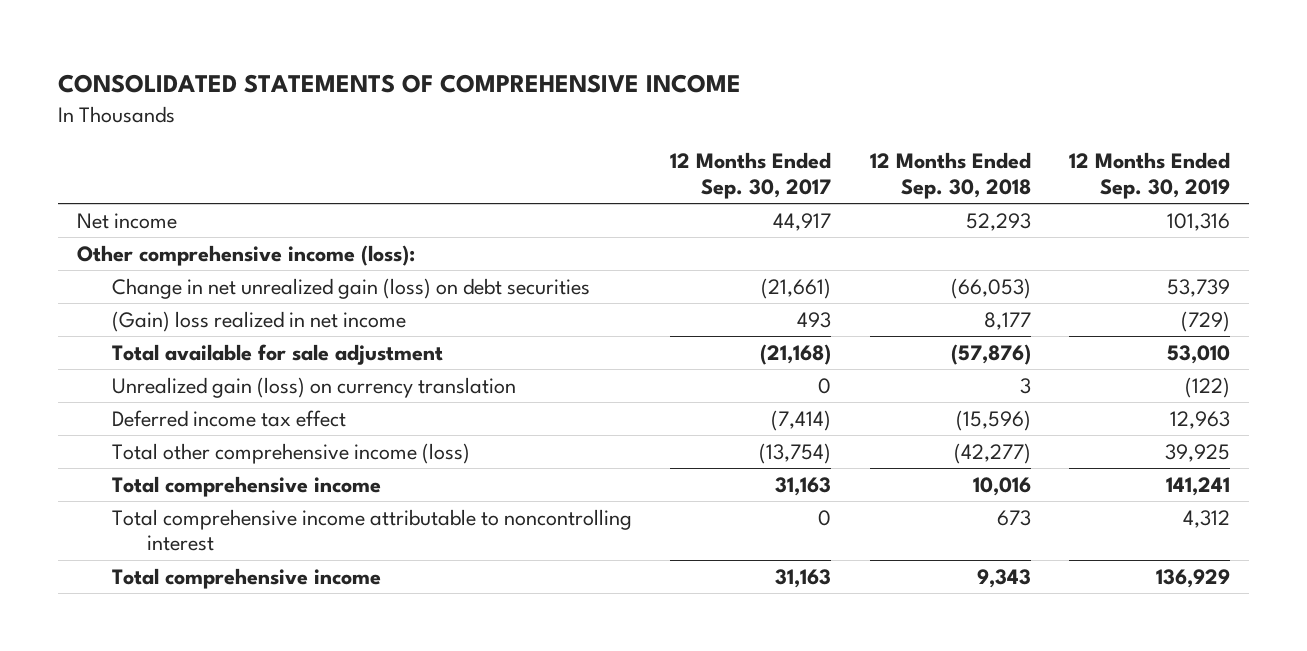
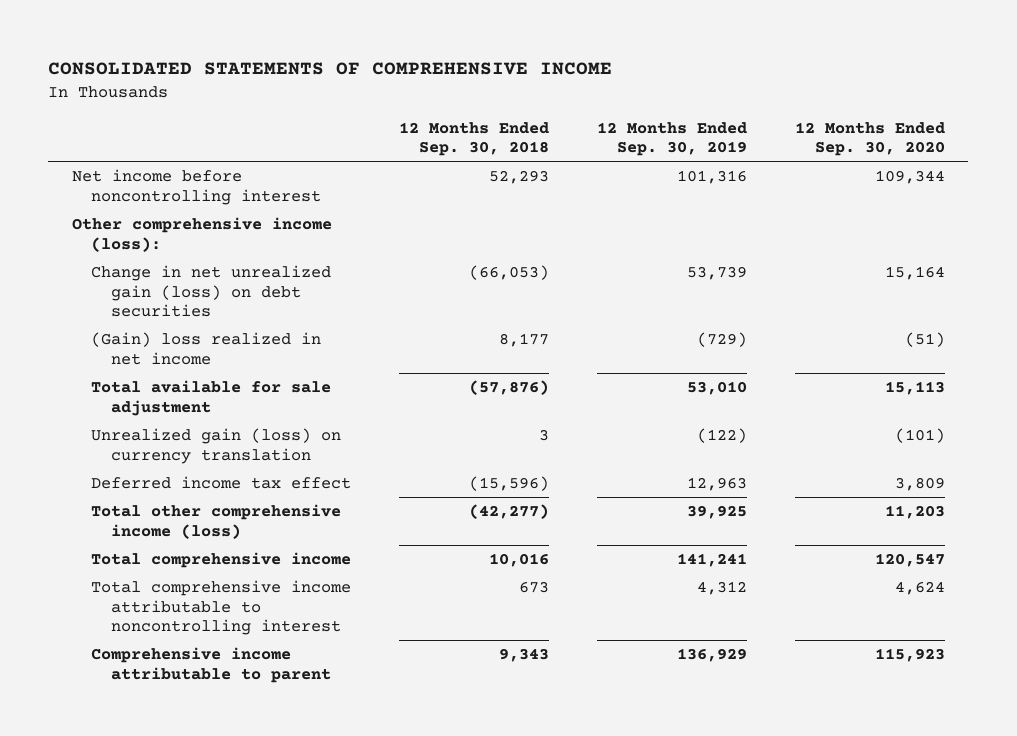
[670,152,832,199] 12 Months Ended Sep. 30, 2017 -> none
none -> [794,121,945,157] 12 Months Ended Sep. 30, 2020
[76,212,177,229] Net income -> [72,168,322,205] Net income before noncontrolling interest
[112,567,382,589] Total comprehensive income -> [91,646,331,683] Comprehensive income attributable to parent

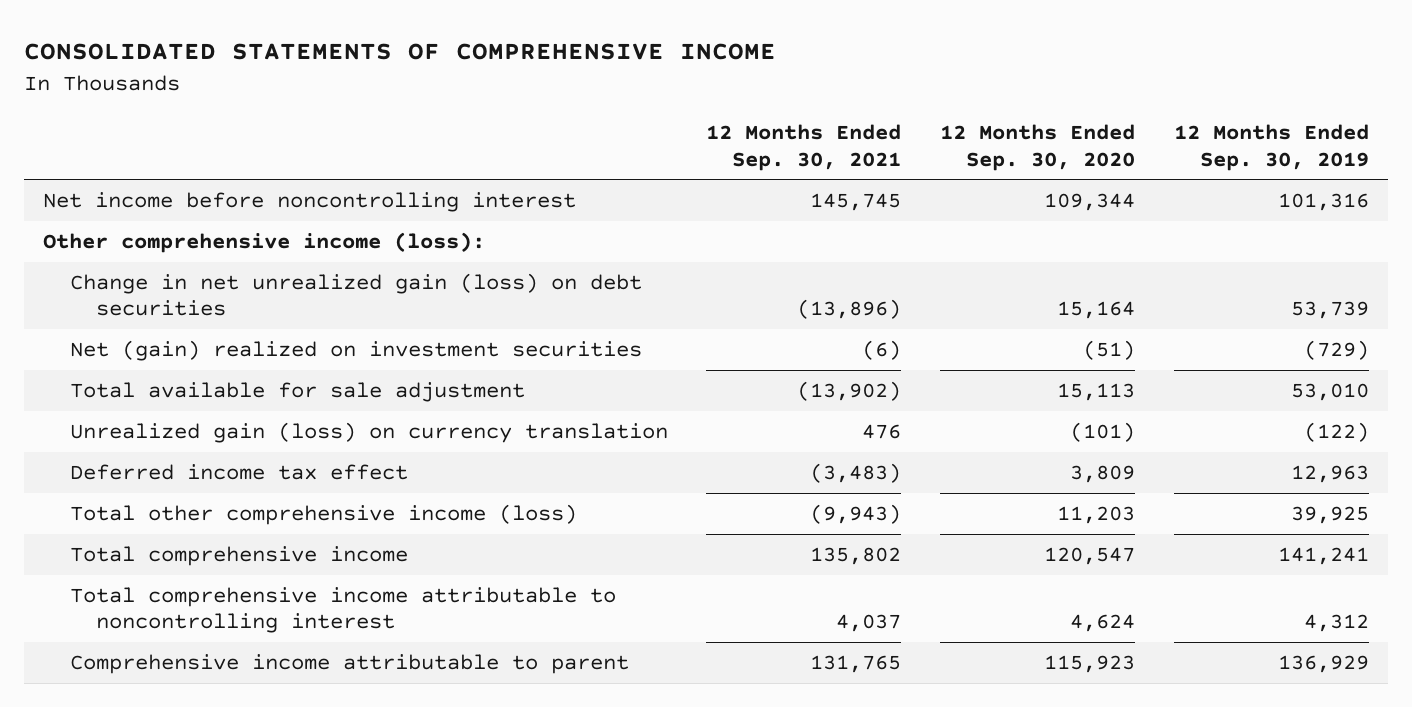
[399,121,550,157] 12 Months Ended Sep. 30, 2018 -> none
none -> [706,124,902,171] 12 Months Ended Sep. 30, 2021
[91,331,322,365] (Gain) loss realized in net income -> [69,340,642,362] Net (gain) realized on investment securities

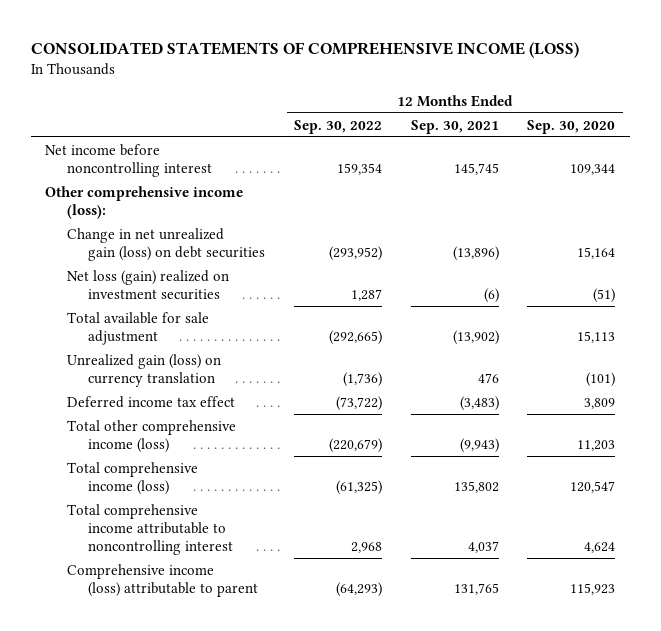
[23,43,776,61] CONSOLIDATED STATEMENTS OF COMPREHENSIVE INCOME -> [31,42,580,59] CONSOLIDATED STATEMENTS OF COMPREHENSIVE INCOME (LOSS)
[1173,124,1369,171] 12 Months Ended Sep. 30, 2019 -> none
none -> [293,119,382,134] Sep. 30, 2022
[69,340,642,362] Net (gain) realized on investment securities -> [66,269,229,301] Net loss (gain) realized on investment securities
[69,546,408,567] Total comprehensive income -> [66,461,198,496] Total comprehensive income (loss)
[69,654,629,675] Comprehensive income attributable to parent -> [66,563,259,598] Comprehensive income (loss) attributable to parent

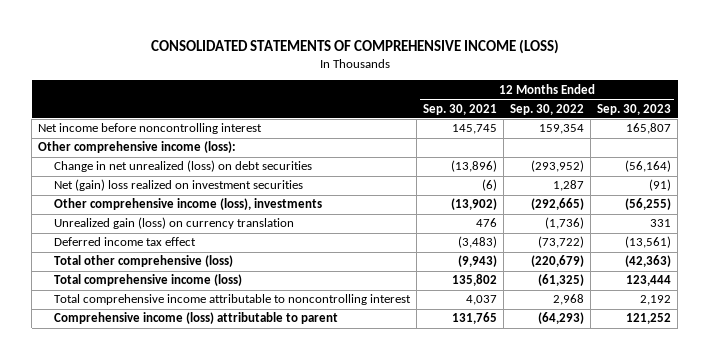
[527,119,616,134] Sep. 30, 2020 -> none
none -> [597,103,672,115] Sep. 30, 2023
[66,227,266,262] Change in net unrealized gain (loss) on debt securities -> [54,160,313,173] Change in net unrealized (loss) on debt securities
[66,269,229,301] Net loss (gain) realized on investment securities -> [54,179,304,192] Net (gain) loss realized on investment securities
[66,311,209,346] Total available for sale adjustment -> [54,198,323,211] Other comprehensive income (loss), investments
[66,419,236,454] Total other comprehensive income (loss) -> [54,255,234,268] Total other comprehensive (loss)

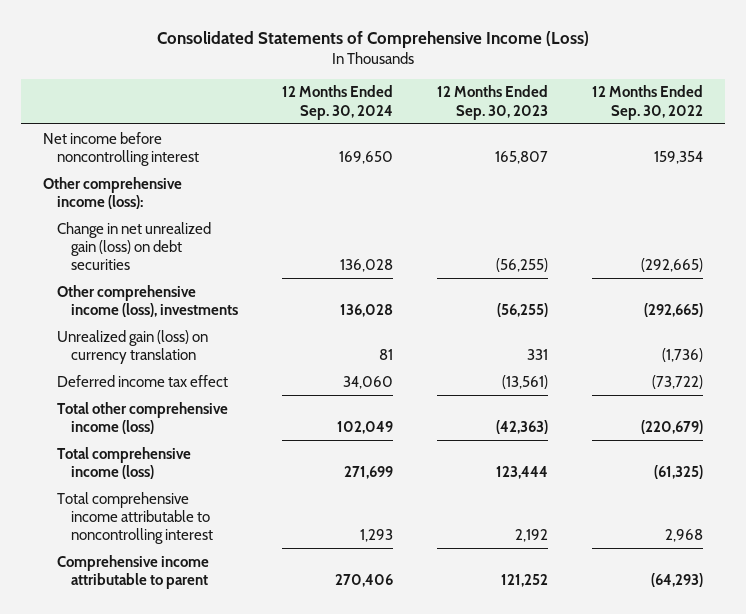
[150,38,559,54] CONSOLIDATED STATEMENTS OF COMPREHENSIVE INCOME (LOSS) -> [156,30,589,48] Consolidated Statements of Comprehensive Income (Loss)
[423,103,498,115] Sep. 30, 2021 -> none
none -> [282,85,394,120] 12 Months Ended Sep. 30, 2024
[54,179,304,192] Net (gain) loss realized on investment securities -> none
[54,160,313,173] Change in net unrealized (loss) on debt securities -> [56,221,211,271] Change in net unrealized gain (loss) on debt securities
[531,160,585,173] (293,952) -> [641,258,704,273] (292,665)
[625,160,672,173] (56,164) -> [496,258,549,273] (56,255)
[54,255,234,268] Total other comprehensive (loss) -> [56,401,228,434] Total other comprehensive income (loss)
[54,312,339,325] Comprehensive income (loss) attributable to parent -> [56,554,209,589] Comprehensive income attributable to parent

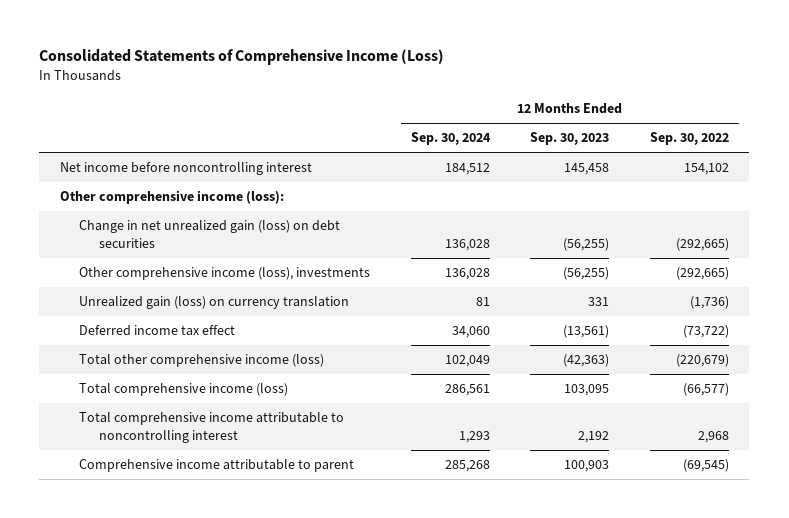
[339,150,394,164] 169,650 -> [444,163,490,176] 184,512
[495,150,549,164] 165,807 -> [564,163,610,176] 145,458
[654,150,704,164] 159,354 -> [684,163,730,176] 154,102
[344,465,394,479] 271,699 -> [444,384,490,397] 286,561
[496,465,549,479] 123,444 -> [564,384,610,397] 103,095
[654,464,704,479] (61,325) -> [683,383,730,397] (66,577)
[335,573,394,587] 270,406 -> [444,460,490,473] 285,268
[501,573,549,587] 121,252 -> [564,460,610,473] 100,903
[651,572,704,587] (64,293) -> [683,459,730,473] (69,545)

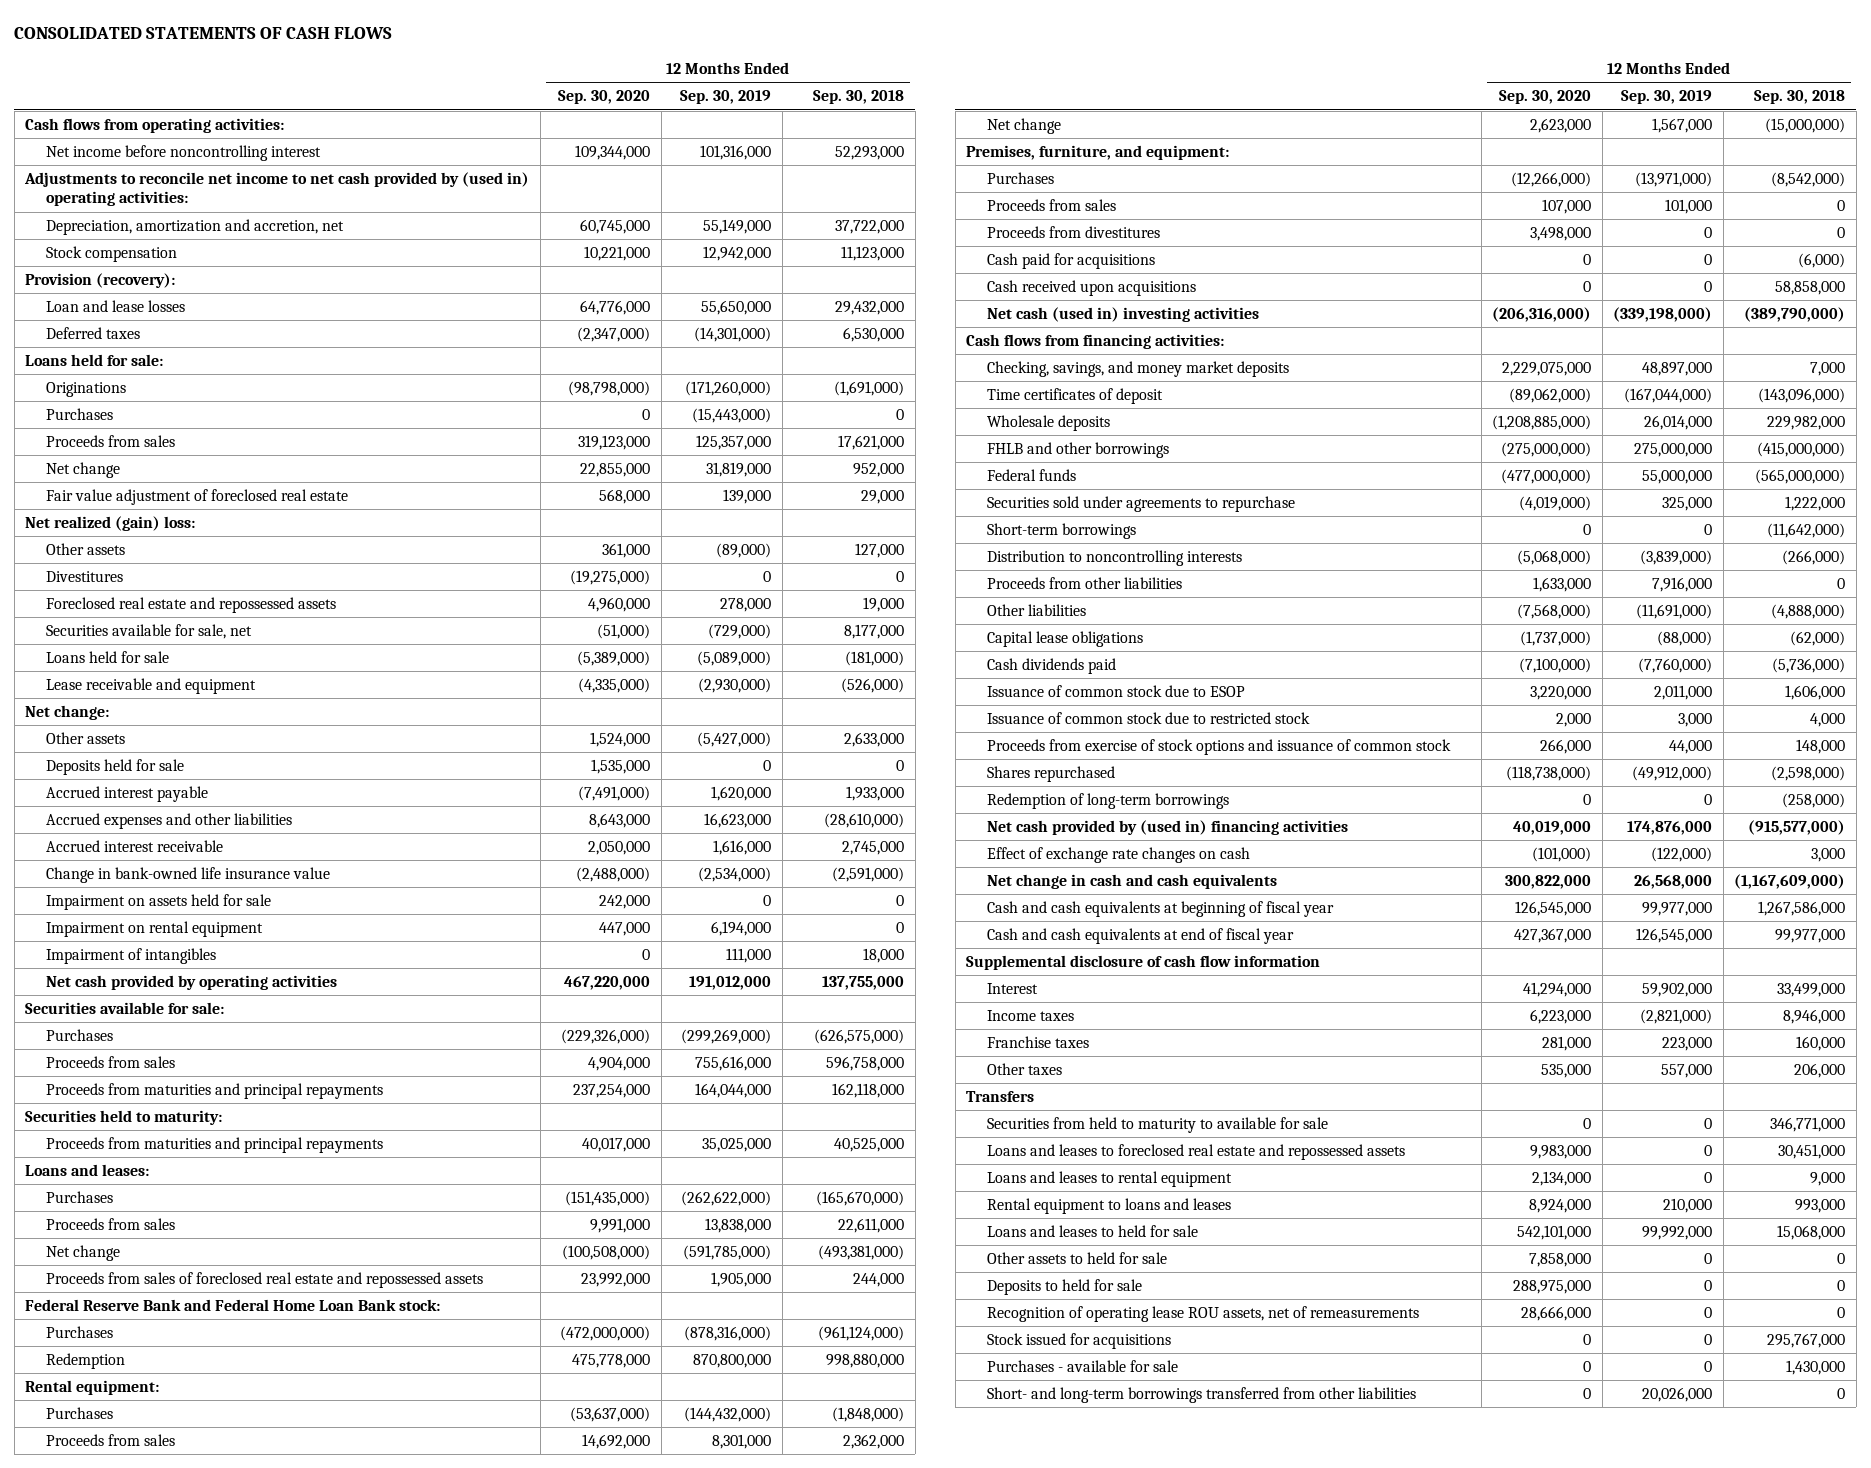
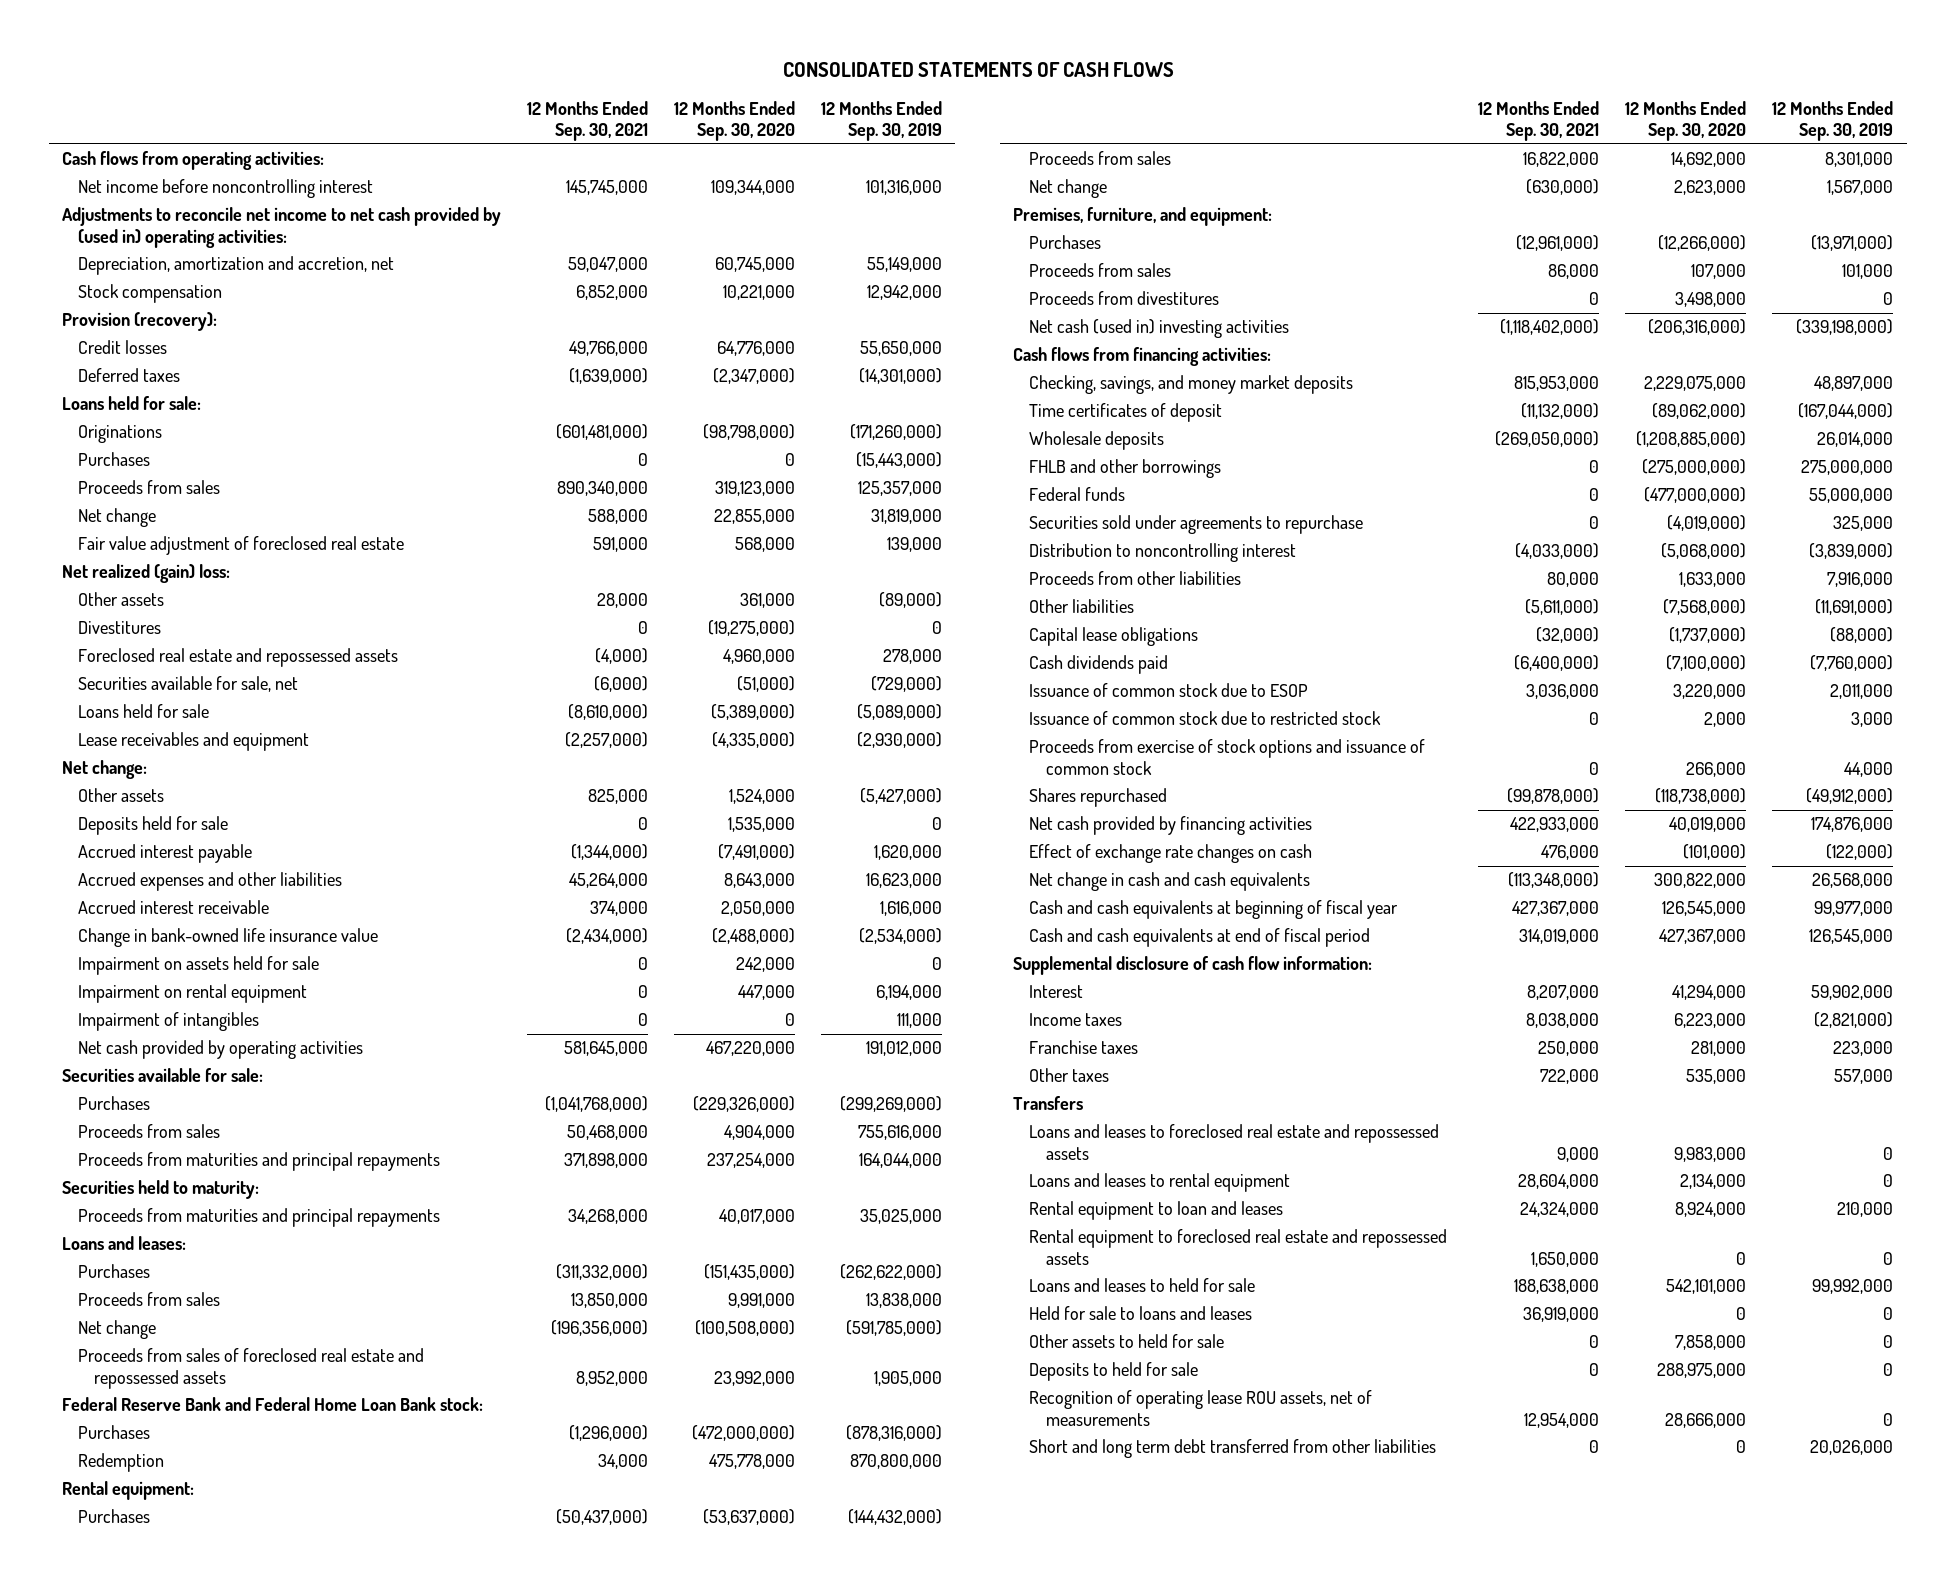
[813,90,905,105] Sep. 30, 2018 -> none
none -> [527,101,649,142] 12 Months Ended Sep. 30, 2021
[46,300,186,313] Loan and lease losses -> [78,340,168,355] Credit losses
[46,678,257,695] Lease receivable and equipment -> [78,732,310,752] Lease receivables and equipment
[986,253,1155,270] Cash paid for acquisitions -> none
[986,280,1196,297] Cash received upon acquisitions -> none
[986,523,1136,540] Short-term borrowings -> none
[986,550,1242,567] Distribution to noncontrolling interests -> [1029,543,1297,563] Distribution to noncontrolling interest
[986,793,1229,810] Redemption of long-term borrowings -> none
[986,820,1348,836] Net cash provided by (used in) financing activities -> [1029,816,1313,836] Net cash provided by financing activities
[986,928,1294,945] Cash and cash equivalents at end of fiscal year -> [1029,928,1371,948] Cash and cash equivalents at end of fiscal period
[966,955,1321,971] Supplemental disclosure of cash flow information -> [1013,956,1373,976] Supplemental disclosure of cash flow information:
[986,1117,1328,1134] Securities from held to maturity to available for sale -> none
[986,1198,1231,1215] Rental equipment to loans and leases -> [1029,1201,1284,1221] Rental equipment to loan and leases
none -> [1029,1229,1448,1265] Rental equipment to foreclosed real estate and repossessed assets
none -> [1029,1306,1253,1321] Held for sale to loans and leases
[986,1333,1171,1350] Stock issued for acquisitions -> none
[986,1360,1178,1373] Purchases - available for sale -> none
[986,1306,1419,1323] Recognition of operating lease ROU assets, net of remeasurements -> [1029,1390,1373,1426] Recognition of operating lease ROU assets, net of measurements
[986,1387,1416,1404] Short- and long-term borrowings transferred from other liabilities -> [1029,1439,1437,1459] Short and long term debt transferred from other liabilities

